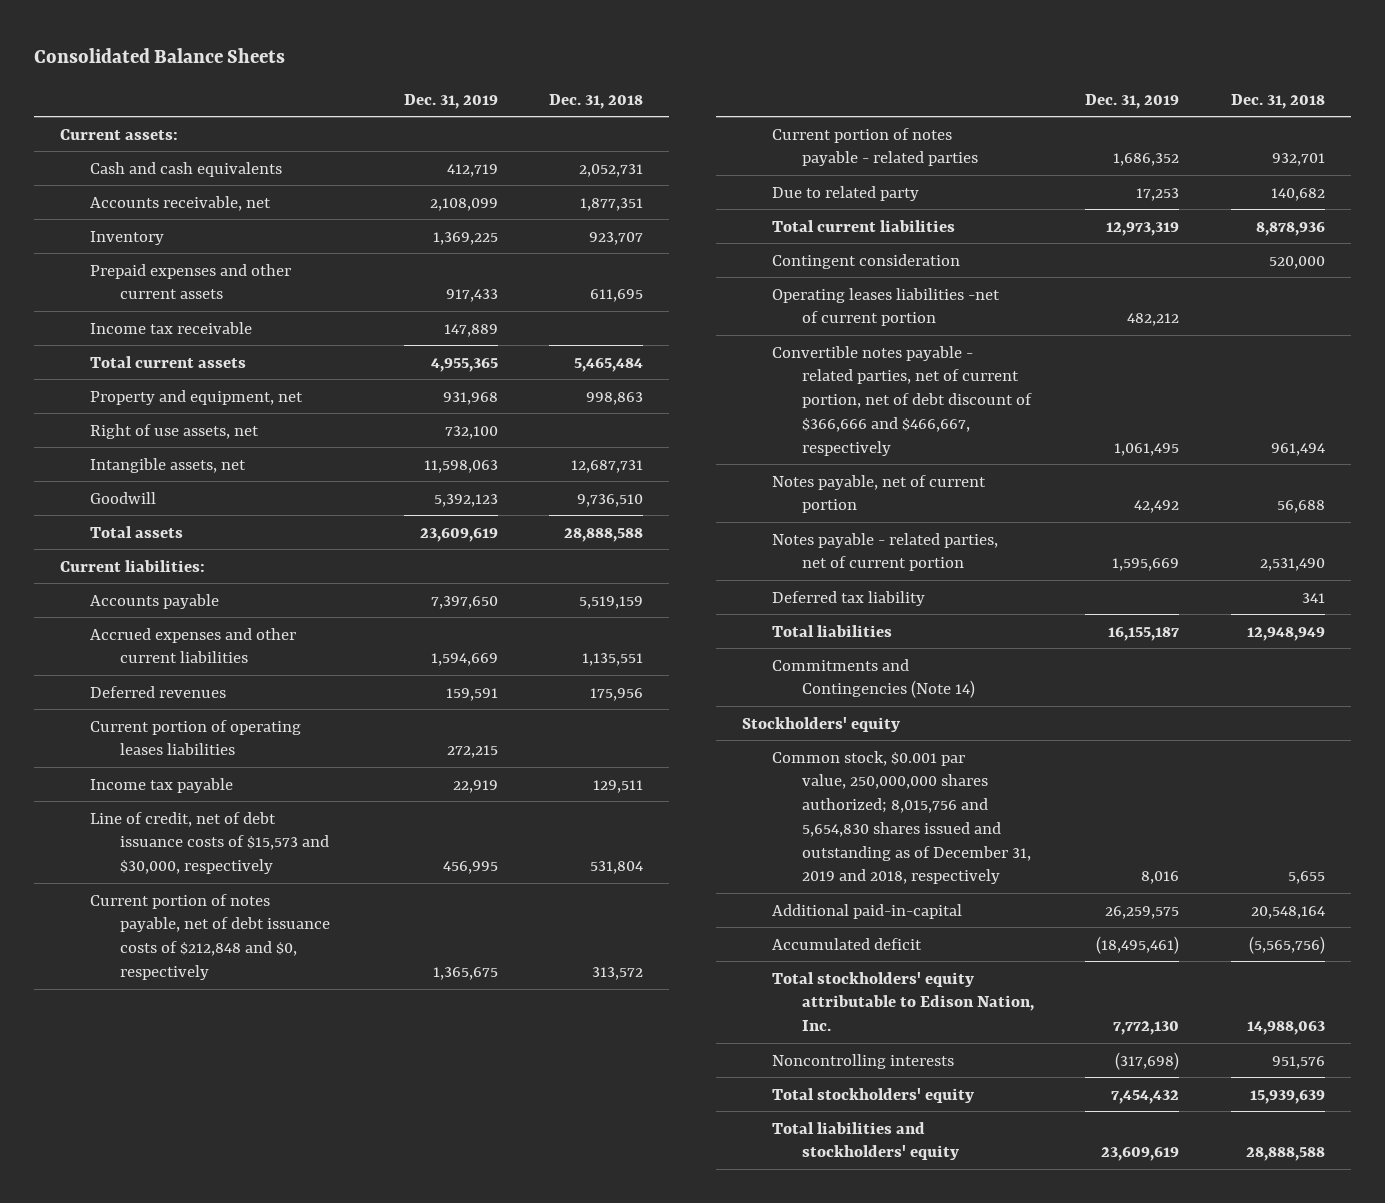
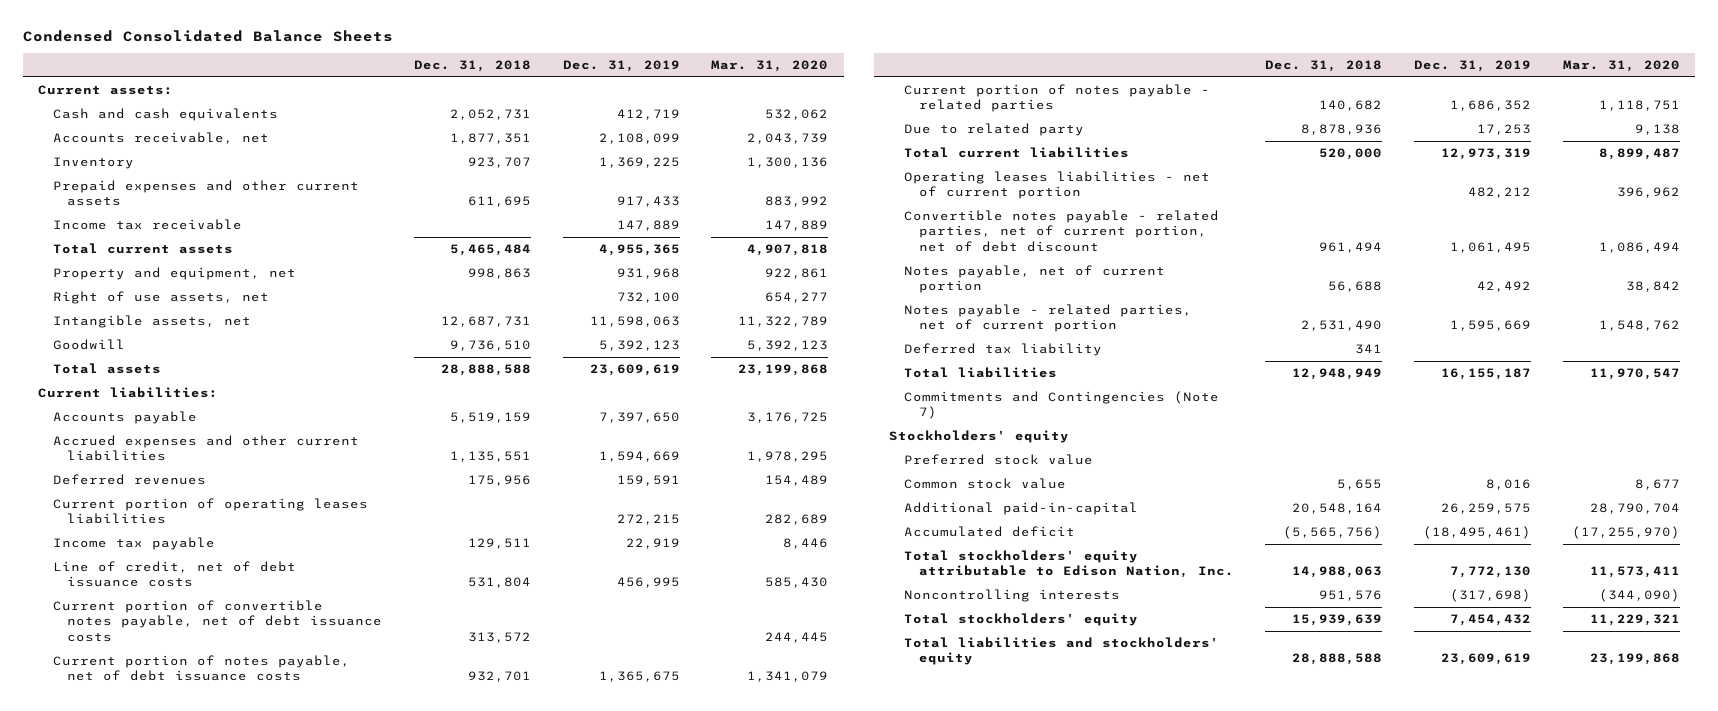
[34,48,286,64] Consolidated Balance Sheets -> [22,29,393,42] Condensed Consolidated Balance Sheets
none -> [711,59,829,72] Mar. 31, 2020
[771,253,960,269] Contingent consideration -> none
[89,811,329,875] Line of credit, net of debt issuance costs of $15,573 and $30,000, respectively -> [52,561,296,588] Line of credit, net of debt issuance costs
none -> [52,600,383,642] Current portion of convertible notes payable, net of debt issuance costs
[89,893,330,980] Current portion of notes payable, net of debt issuance costs of $212,848 and $0, respectively -> [52,655,350,682] Current portion of notes payable, net of debt issuance costs
[592,966,644,980] 313,572 -> [468,671,532,683] 932,701
[1271,153,1325,167] 932,701 -> [1319,100,1383,112] 140,682
[1270,187,1325,201] 140,682 -> [1301,124,1383,136] 8,878,936
[1255,221,1325,236] 8,878,936 -> [1319,148,1383,161] 520,000
[771,287,1000,327] Operating leases liabilities -net of current portion -> [904,171,1211,200] Operating leases liabilities - net of current portion
[771,345,1032,456] Convertible notes payable - related parties, net of current portion, net of debt discount of $366,666 and $466,667, respectively -> [904,210,1220,252] Convertible notes payable - related parties, net of current portion, net of debt discount
[771,658,975,699] Commitments and Contingencies (Note 14) -> [904,391,1220,420] Commitments and Contingencies (Note 7)
none -> [904,454,1094,466] Preferred stock value
[771,750,1031,885] Common stock, $0.001 par value, 250,000,000 shares authorized; 8,015,756 and 5,654,830 shares issued and outstanding as of December 31, 2019 and 2018, respectively -> [904,478,1067,490] Common stock value

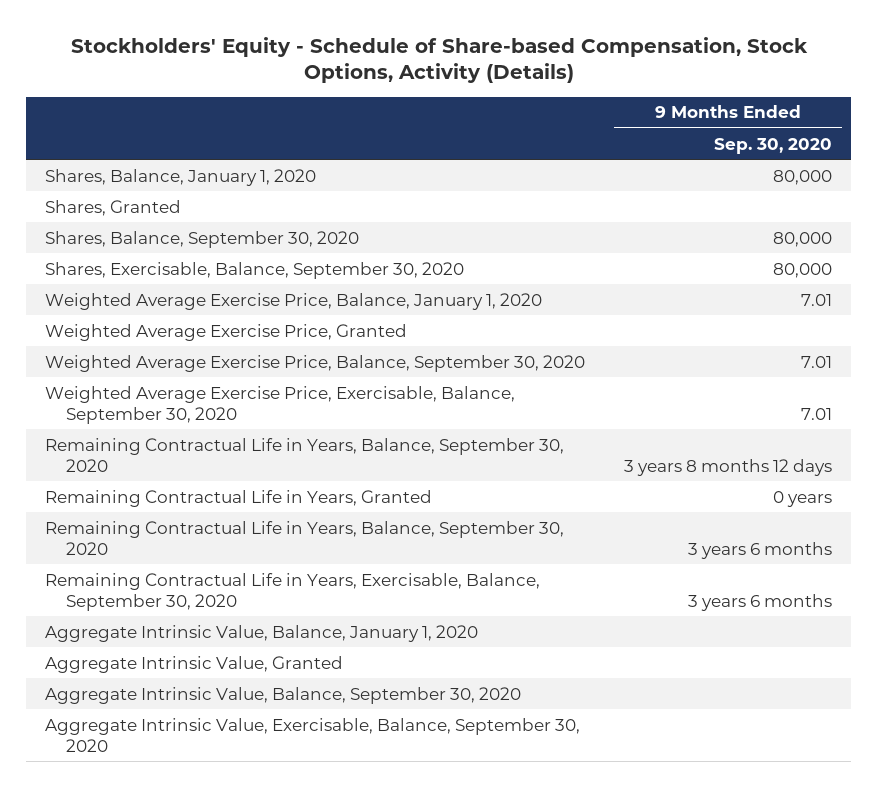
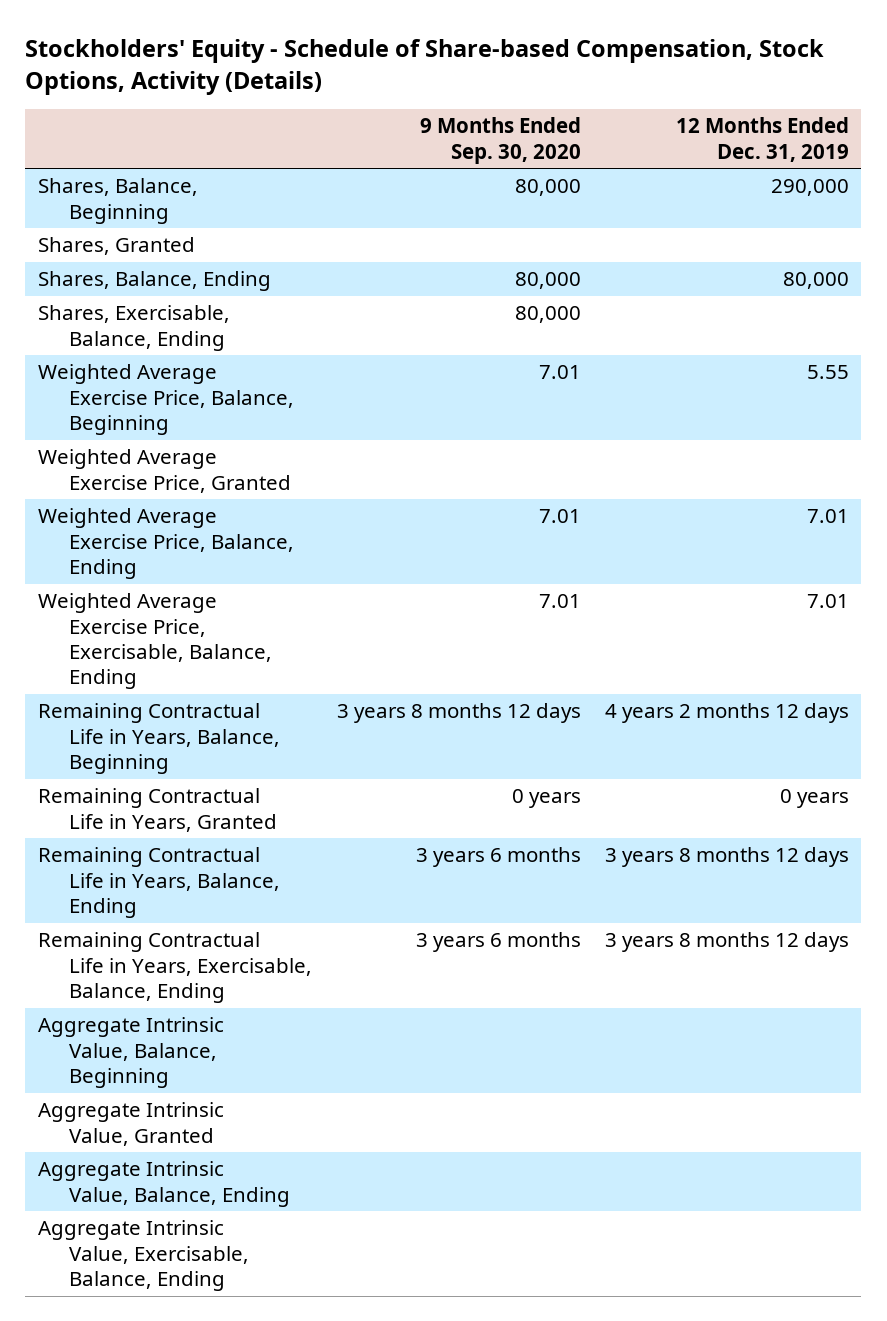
none -> [676,117,850,162] 12 Months Ended Dec. 31, 2019
[45,168,317,186] Shares, Balance, January 1, 2020 -> [37,178,198,224] Shares, Balance, Beginning
[45,230,360,248] Shares, Balance, September 30, 2020 -> [37,271,271,292] Shares, Balance, Ending
[45,261,465,279] Shares, Exercisable, Balance, September 30, 2020 -> [37,305,230,351] Shares, Exercisable, Balance, Ending
[45,292,543,310] Weighted Average Exercise Price, Balance, January 1, 2020 -> [37,364,294,436] Weighted Average Exercise Price, Balance, Beginning
[45,354,586,372] Weighted Average Exercise Price, Balance, September 30, 2020 -> [37,508,294,580] Weighted Average Exercise Price, Balance, Ending
[45,385,516,424] Weighted Average Exercise Price, Exercisable, Balance, September 30, 2020 -> [37,593,272,690] Weighted Average Exercise Price, Exercisable, Balance, Ending
[45,437,565,472] Remaining Contractual Life in Years, Balance, September 30, 2020 -> [37,703,280,775] Remaining Contractual Life in Years, Balance, Beginning
[45,520,565,555] Remaining Contractual Life in Years, Balance, September 30, 2020 -> [37,847,280,919] Remaining Contractual Life in Years, Balance, Ending
[45,572,541,611] Remaining Contractual Life in Years, Exercisable, Balance, September 30, 2020 -> [37,932,312,1004] Remaining Contractual Life in Years, Exercisable, Balance, Ending
[45,624,479,642] Aggregate Intrinsic Value, Balance, January 1, 2020 -> [37,1017,224,1089] Aggregate Intrinsic Value, Balance, Beginning
[45,686,522,704] Aggregate Intrinsic Value, Balance, September 30, 2020 -> [37,1161,290,1207] Aggregate Intrinsic Value, Balance, Ending
[45,717,581,752] Aggregate Intrinsic Value, Exercisable, Balance, September 30, 2020 -> [37,1220,249,1292] Aggregate Intrinsic Value, Exercisable, Balance, Ending

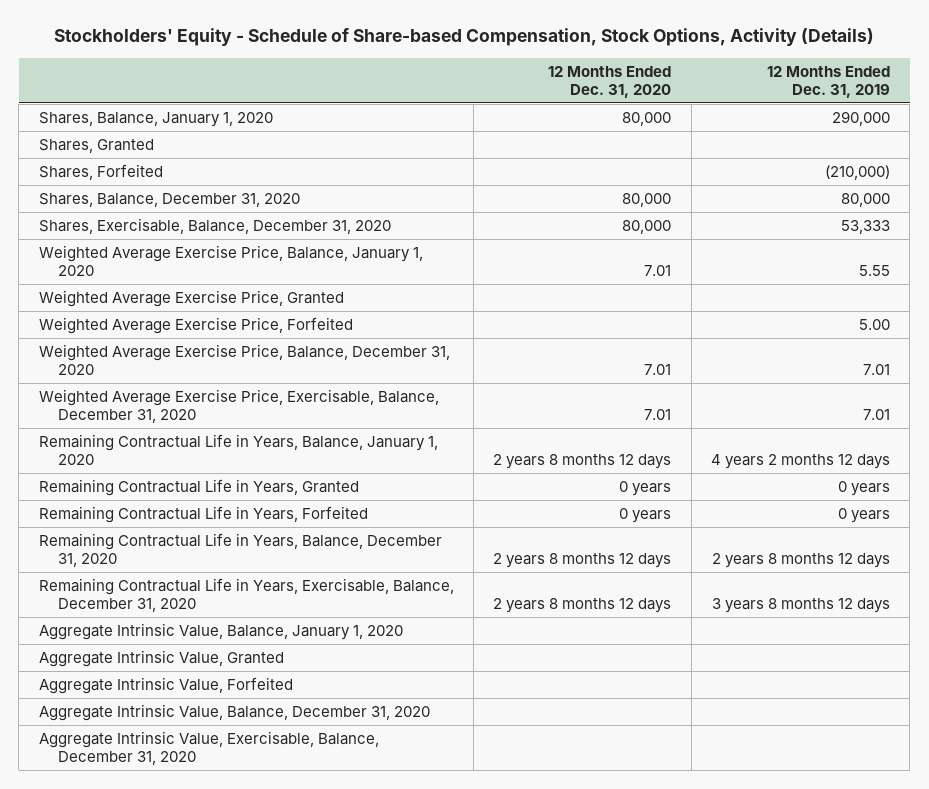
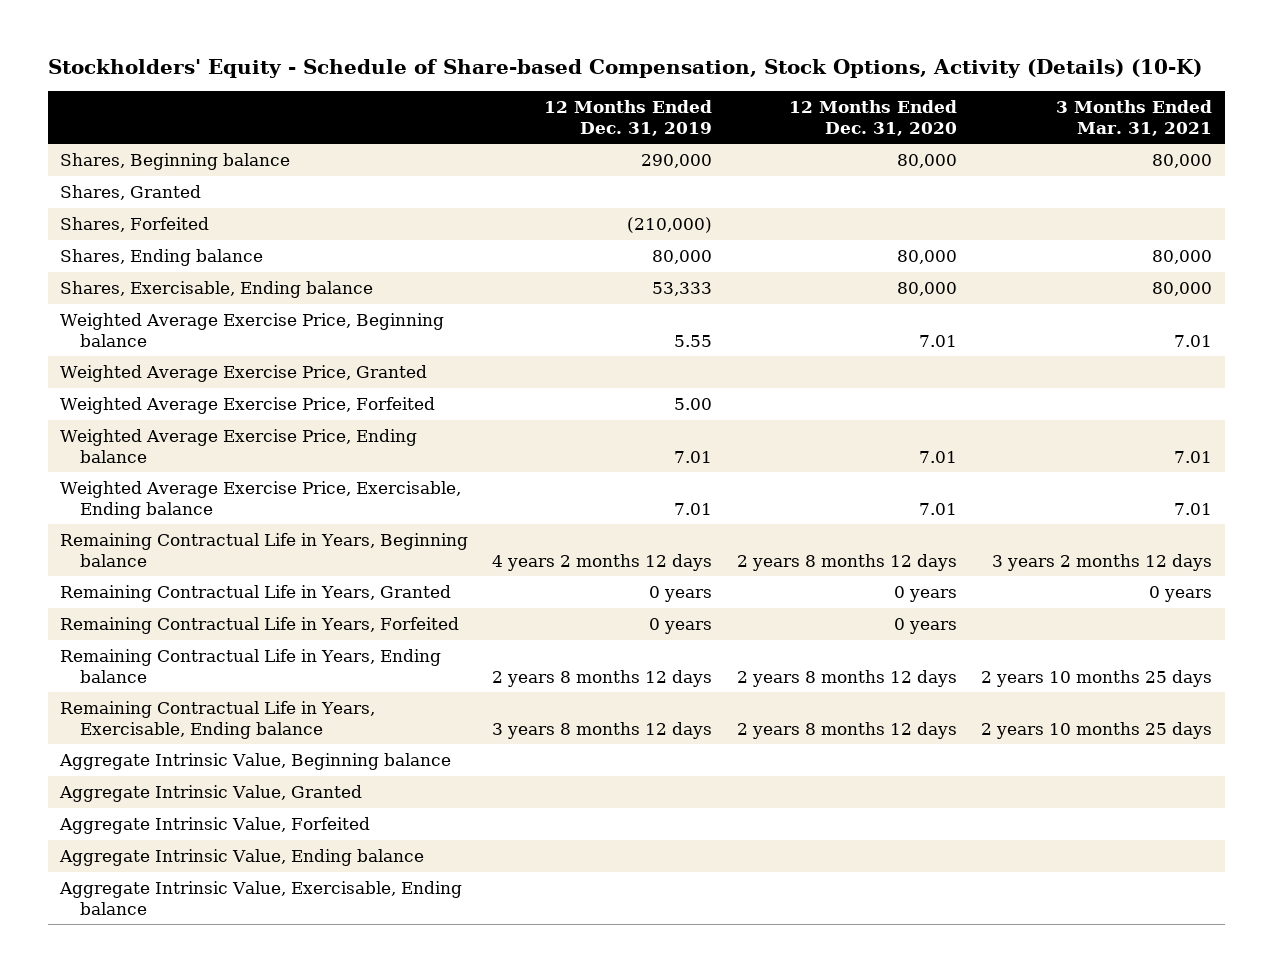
[54,28,875,47] Stockholders' Equity - Schedule of Share-based Compensation, Stock Options, Activity (Details) -> [47,59,1202,79] Stockholders' Equity - Schedule of Share-based Compensation, Stock Options, Activity (Details) (10-K)
none -> [1056,100,1213,136] 3 Months Ended Mar. 31, 2021
[38,112,273,128] Shares, Balance, January 1, 2020 -> [59,153,290,171] Shares, Beginning balance
[38,193,300,208] Shares, Balance, December 31, 2020 -> [59,249,263,267] Shares, Ending balance
[38,218,391,235] Shares, Exercisable, Balance, December 31, 2020 -> [59,281,373,299] Shares, Exercisable, Ending balance
[38,245,423,277] Weighted Average Exercise Price, Balance, January 1, 2020 -> [59,313,444,347] Weighted Average Exercise Price, Beginning balance
[38,344,450,376] Weighted Average Exercise Price, Balance, December 31, 2020 -> [59,429,417,463] Weighted Average Exercise Price, Ending balance
[38,389,439,424] Weighted Average Exercise Price, Exercisable, Balance, December 31, 2020 -> [59,481,461,519] Weighted Average Exercise Price, Exercisable, Ending balance
[38,434,438,466] Remaining Contractual Life in Years, Balance, January 1, 2020 -> [59,533,468,567] Remaining Contractual Life in Years, Beginning balance
[38,533,442,568] Remaining Contractual Life in Years, Balance, December 31, 2020 -> [59,649,441,683] Remaining Contractual Life in Years, Ending balance
[38,578,454,613] Remaining Contractual Life in Years, Exercisable, Balance, December 31, 2020 -> [59,701,375,739] Remaining Contractual Life in Years, Exercisable, Ending balance
[38,623,403,641] Aggregate Intrinsic Value, Balance, January 1, 2020 -> [58,753,451,771] Aggregate Intrinsic Value, Beginning balance
[38,704,430,722] Aggregate Intrinsic Value, Balance, December 31, 2020 -> [58,849,424,867] Aggregate Intrinsic Value, Ending balance
[38,731,379,766] Aggregate Intrinsic Value, Exercisable, Balance, December 31, 2020 -> [58,881,462,915] Aggregate Intrinsic Value, Exercisable, Ending balance

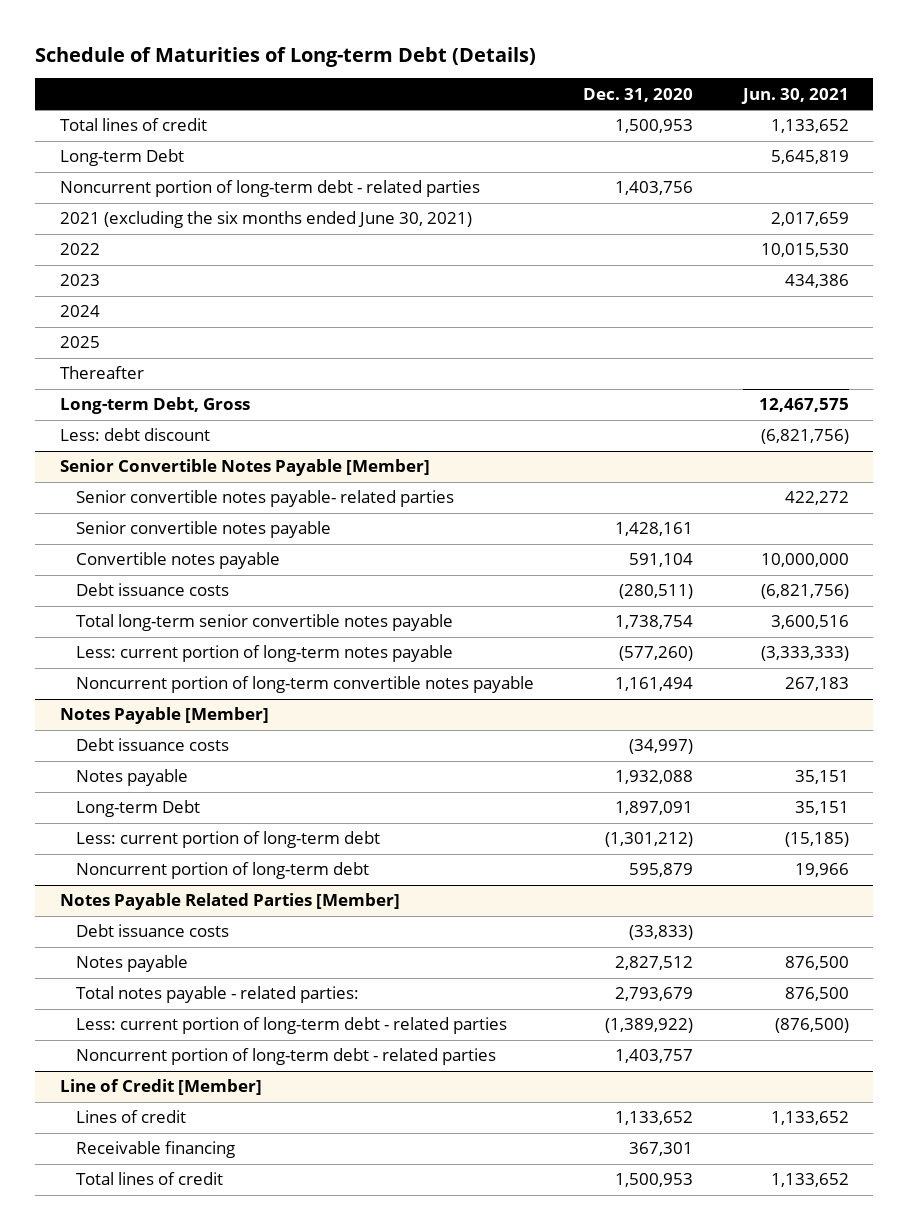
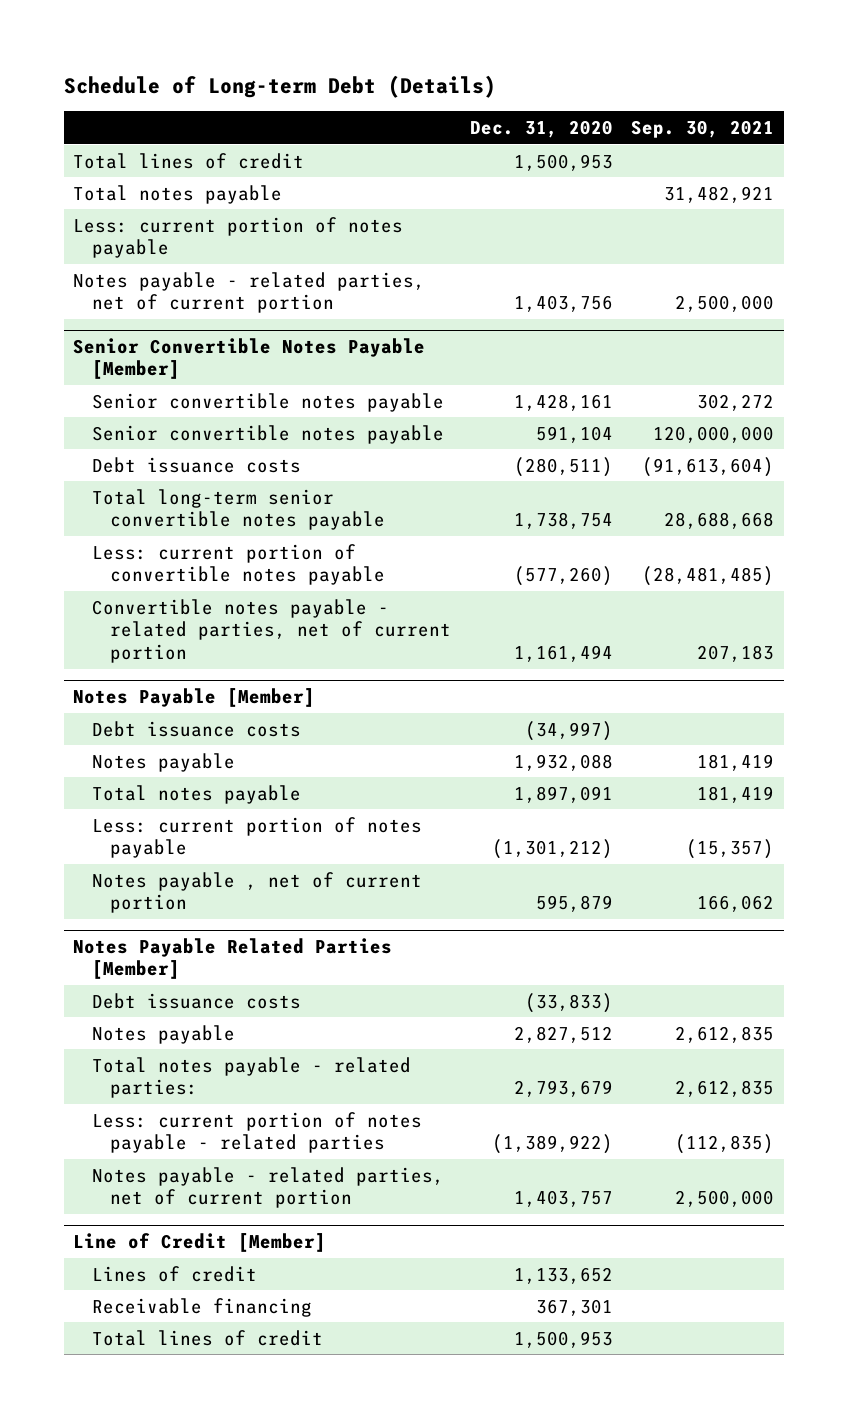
[35,46,537,67] Schedule of Maturities of Long-term Debt (Details) -> [64,74,497,98] Schedule of Long-term Debt (Details)
[740,87,849,104] Jun. 30, 2021 -> none
none -> [631,119,775,138] Sep. 30, 2021
[60,211,473,229] 2021 (excluding the six months ended June 30, 2021) -> none
[60,243,101,256] 2022 -> none
[60,274,101,287] 2023 -> none
[60,305,101,318] 2024 -> none
[60,336,101,349] 2025 -> none
[60,366,145,380] Thereafter -> none
[60,397,251,415] Long-term Debt, Gross -> none
[60,428,211,442] Less: debt discount -> none
[60,149,185,167] Long-term Debt -> [73,184,283,204] Total notes payable
none -> [73,216,404,259] Less: current portion of notes payable
[60,180,481,198] Noncurrent portion of long-term debt - related parties -> [73,271,426,314] Notes payable - related parties, net of current portion
[75,490,454,508] Senior convertible notes payable- related parties -> none
[75,552,280,570] Convertible notes payable -> [91,424,444,444] Senior convertible notes payable
[75,645,453,663] Less: current portion of long-term notes payable -> [91,543,385,586] Less: current portion of convertible notes payable
[75,676,534,694] Noncurrent portion of long-term convertible notes payable -> [91,598,451,663] Convertible notes payable - related parties, net of current portion
[75,800,200,818] Long-term Debt -> [91,784,301,804] Total notes payable
[75,831,380,849] Less: current portion of long-term debt -> [91,816,422,859] Less: current portion of notes payable
[75,862,369,880] Noncurrent portion of long-term debt -> [91,871,422,914] Notes payable , net of current portion
[75,1017,507,1035] Less: current portion of long-term debt - related parties -> [91,1111,422,1154] Less: current portion of notes payable - related parties
[75,1048,496,1066] Noncurrent portion of long-term debt - related parties -> [91,1166,444,1209] Notes payable - related parties, net of current portion

